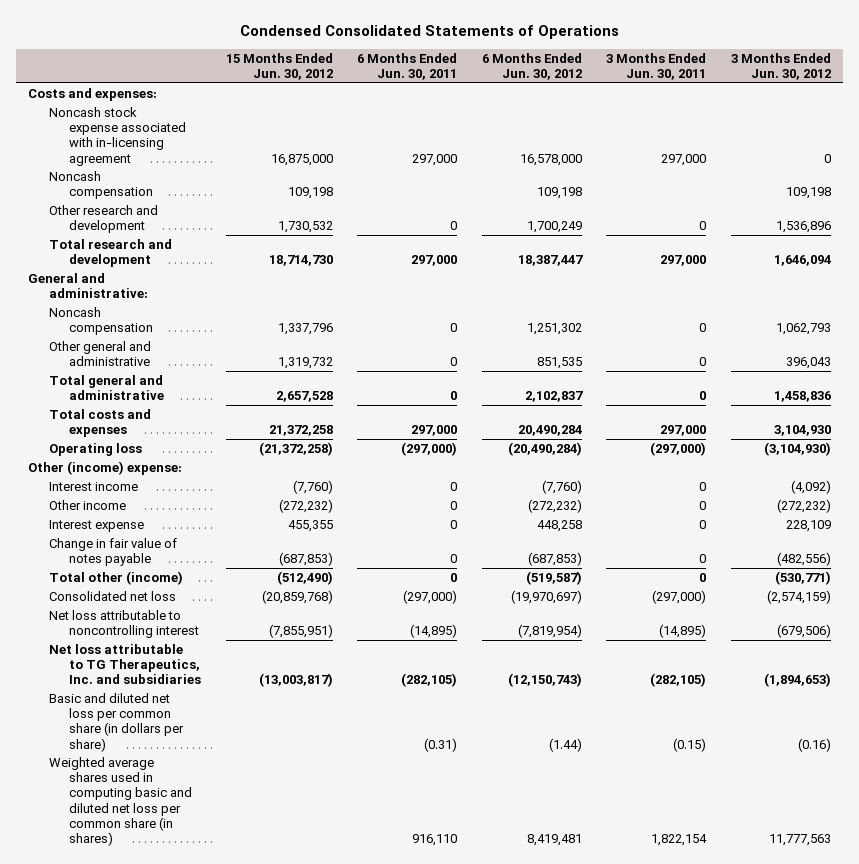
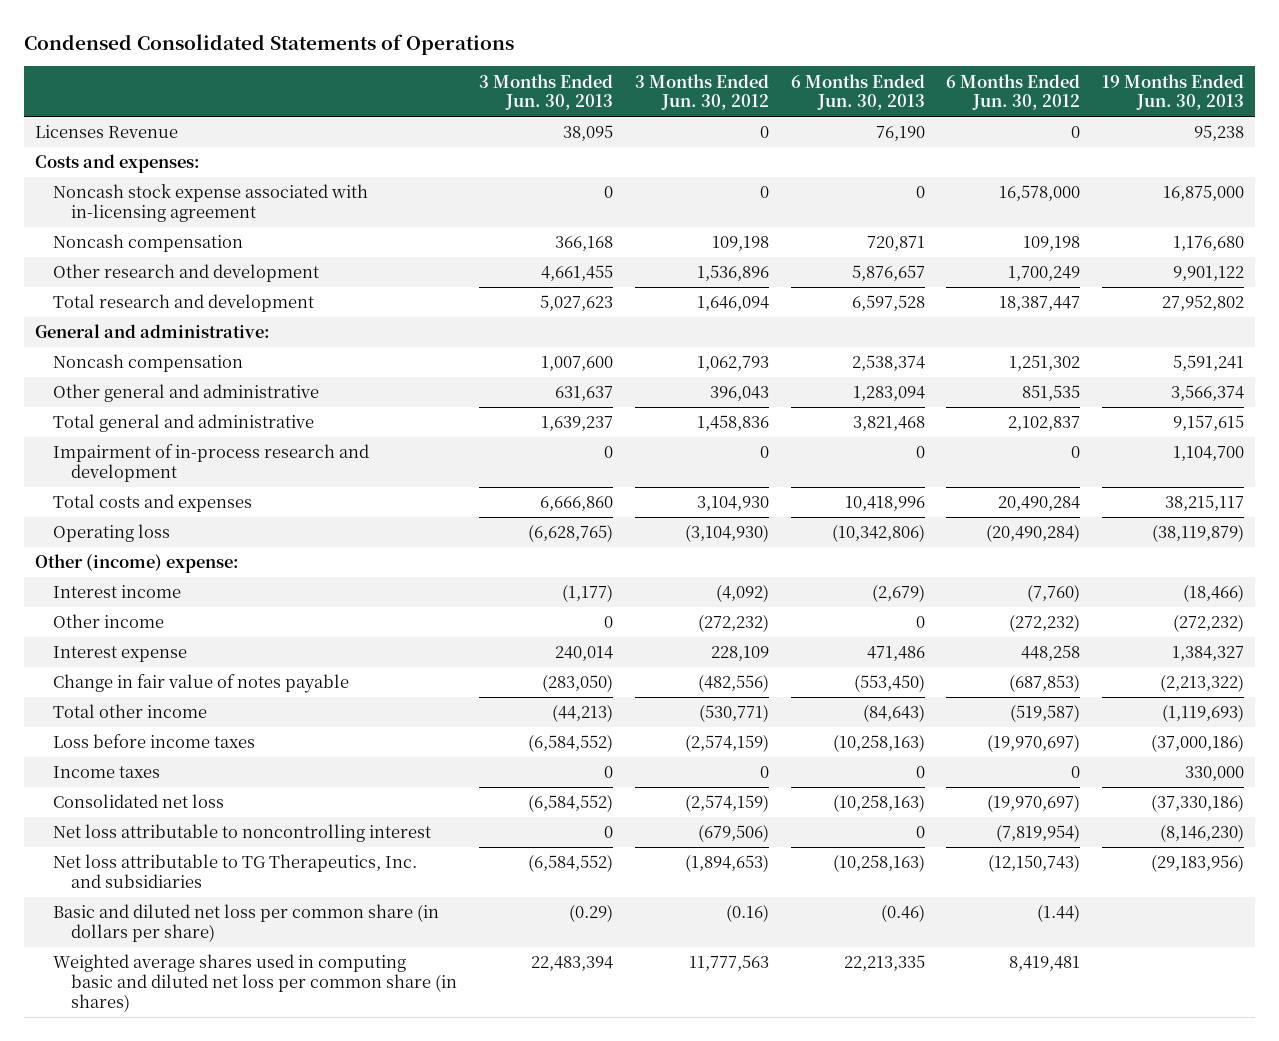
[225,52,333,81] 15 Months Ended Jun. 30, 2012 -> none
[357,52,458,81] 6 Months Ended Jun. 30, 2011 -> none
[606,52,707,81] 3 Months Ended Jun. 30, 2011 -> none
none -> [478,73,613,111] 3 Months Ended Jun. 30, 2013
none -> [790,73,925,111] 6 Months Ended Jun. 30, 2013
none -> [1102,73,1245,111] 19 Months Ended Jun. 30, 2013
none -> [34,125,178,139] Licenses Revenue
none -> [53,444,370,482] Impairment of in-process research and development
[48,570,183,585] Total other (income) -> [53,704,208,719] Total other income
none -> [53,734,256,749] Loss before income taxes
none -> [53,766,161,779] Income taxes

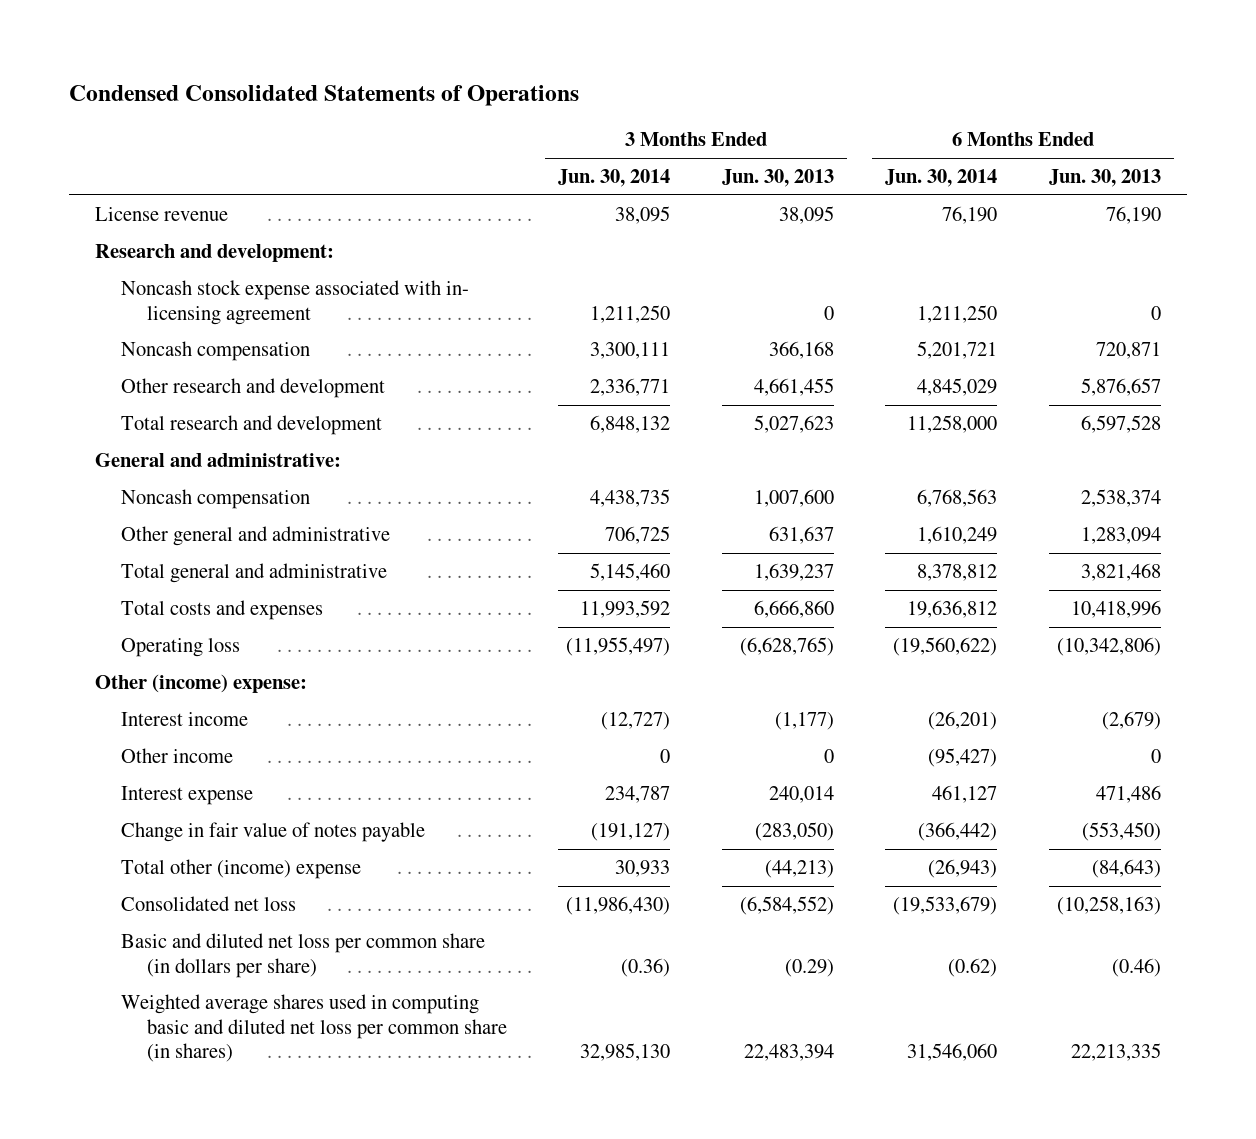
[634,73,769,111] 3 Months Ended Jun. 30, 2012 -> none
[946,73,1081,111] 6 Months Ended Jun. 30, 2012 -> none
[1102,73,1245,111] 19 Months Ended Jun. 30, 2013 -> none
none -> [558,169,671,188] Jun. 30, 2014
none -> [885,169,998,188] Jun. 30, 2014
[34,154,200,174] Costs and expenses: -> none
[34,125,178,139] Licenses Revenue -> [95,207,229,222] License revenue
none -> [95,244,335,263] Research and development:
[53,184,369,222] Noncash stock expense associated with in-licensing agreement -> [120,280,469,325] Noncash stock expense associated with in- licensing agreement
[53,444,370,482] Impairment of in-process research and development -> none
[53,734,256,749] Loss before income taxes -> none
[53,766,161,779] Income taxes -> none
[53,704,208,719] Total other income -> [120,859,361,880] Total other (income) expense
[53,824,432,843] Net loss attributable to noncontrolling interest -> none
[53,854,418,888] Net loss attributable to TG Therapeutics, Inc. and subsidiaries -> none

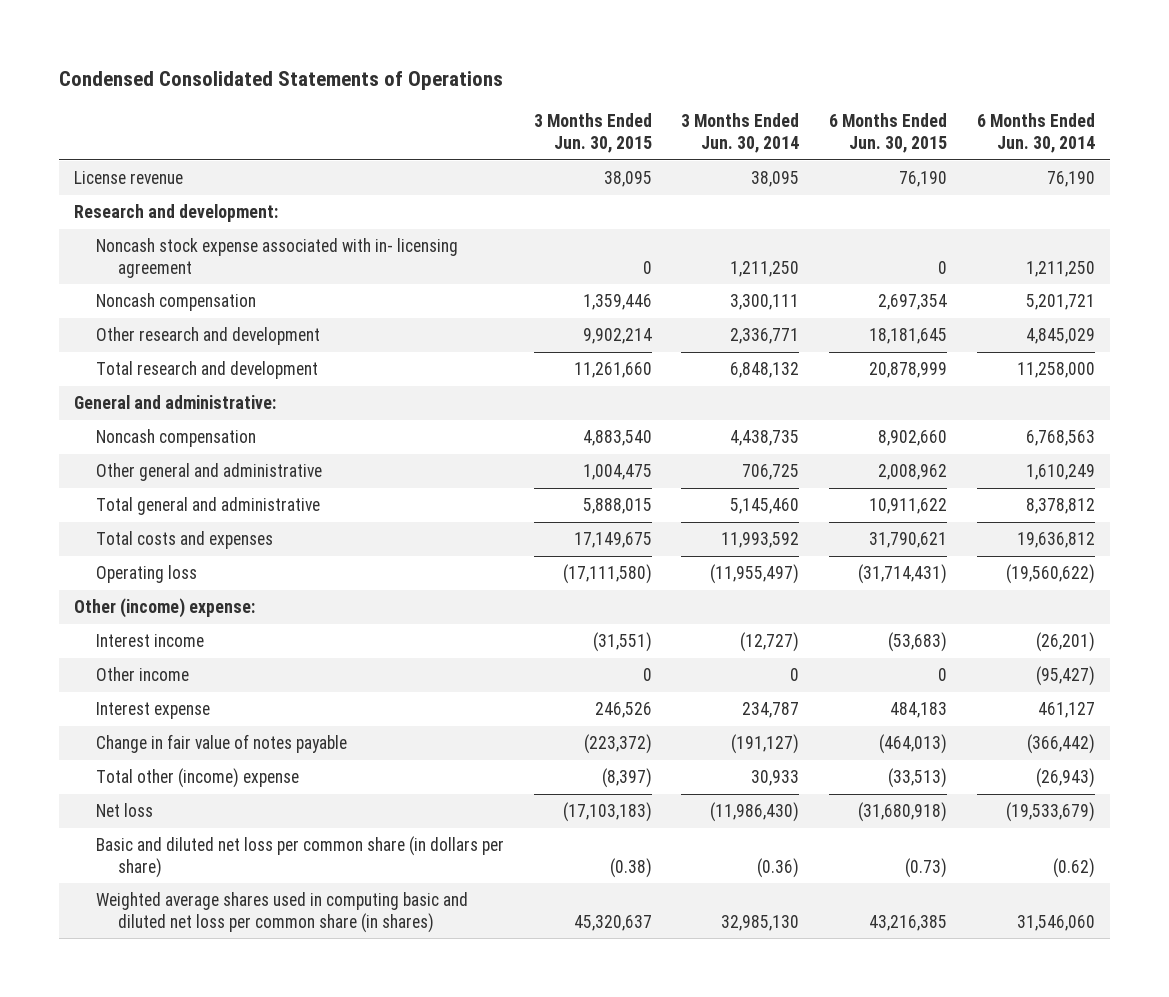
[721,169,834,188] Jun. 30, 2013 -> none
[1048,169,1161,188] Jun. 30, 2013 -> none
none -> [533,113,652,153] 3 Months Ended Jun. 30, 2015
none -> [829,113,948,153] 6 Months Ended Jun. 30, 2015
[120,896,296,912] Consolidated net loss -> [96,803,154,818] Net loss

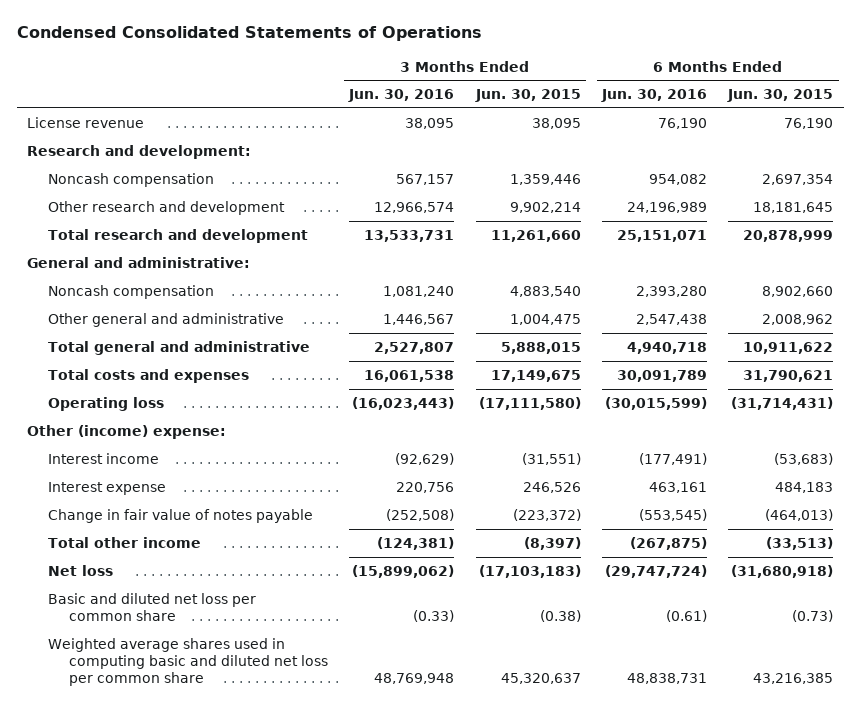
[681,113,800,153] 3 Months Ended Jun. 30, 2014 -> none
[976,113,1095,153] 6 Months Ended Jun. 30, 2014 -> none
none -> [348,89,455,103] Jun. 30, 2016
none -> [601,89,708,103] Jun. 30, 2016
[96,238,459,278] Noncash stock expense associated with in- licensing agreement -> none
[96,667,190,682] Other income -> none
[96,768,300,789] Total other (income) expense -> [48,536,202,548] Total other income
[96,836,505,878] Basic and diluted net loss per common share (in dollars per share) -> [48,592,257,621] Basic and diluted net loss per common share
[96,892,469,933] Weighted average shares used in computing basic and diluted net loss per common share (in shares) -> [48,637,329,686] Weighted average shares used in computing basic and diluted net loss per common share

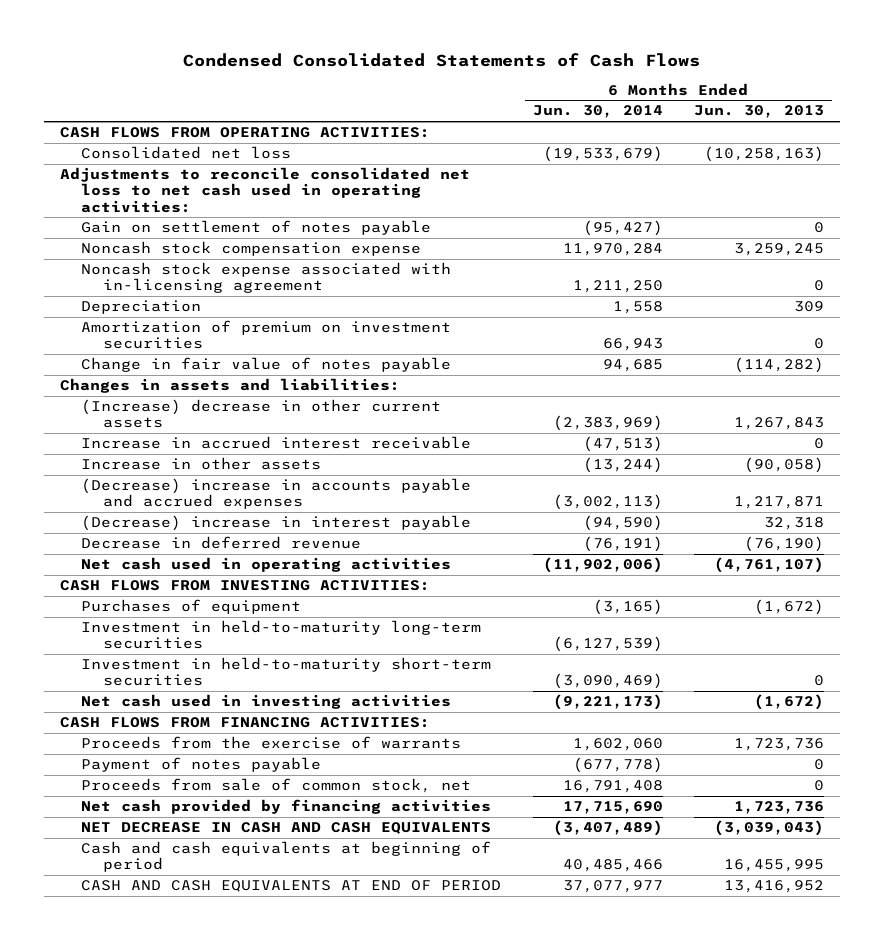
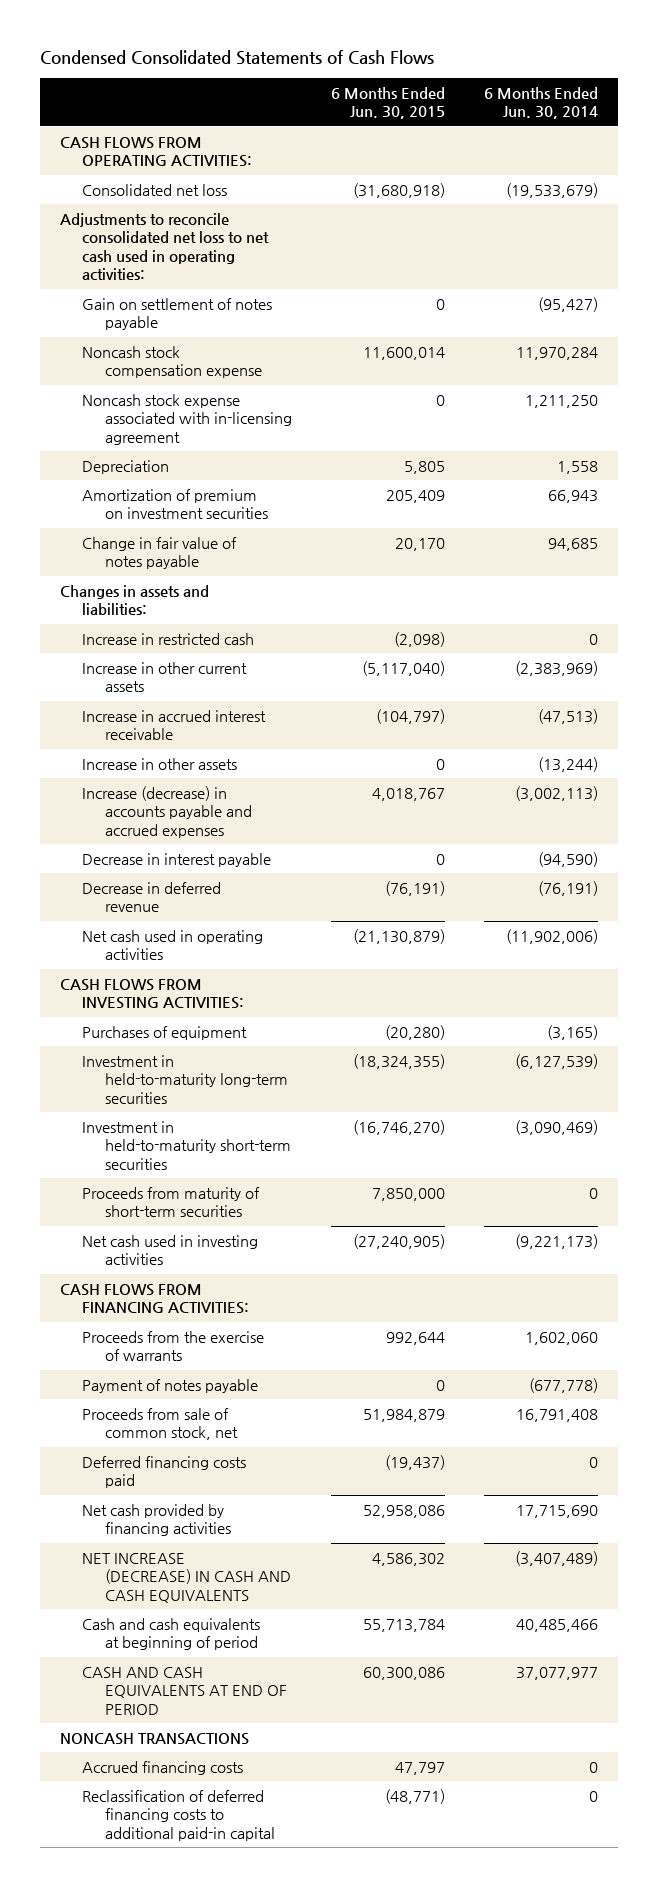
[693,105,824,119] Jun. 30, 2013 -> none
none -> [330,86,445,120] 6 Months Ended Jun. 30, 2015
none -> [82,632,255,645] Increase in restricted cash
[81,399,442,429] (Increase) decrease in other current assets -> [82,661,248,693] Increase in other current assets
[81,478,472,510] (Decrease) increase in accounts payable and accrued expenses -> [82,785,252,838] Increase (decrease) in accounts payable and accrued expenses
[81,515,472,532] (Decrease) increase in interest payable -> [82,852,272,867] Decrease in interest payable
none -> [82,1186,261,1218] Proceeds from maturity of short-term securities
none -> [82,1455,247,1489] Deferred financing costs paid
[81,822,492,835] NET DECREASE IN CASH AND CASH EQUIVALENTS -> [82,1552,291,1603] NET INCREASE (DECREASE) IN CASH AND CASH EQUIVALENTS
none -> [59,1732,249,1745] NONCASH TRANSACTIONS
none -> [82,1760,244,1775] Accrued financing costs
none -> [82,1789,275,1841] Reclassification of deferred financing costs to additional paid-in capital

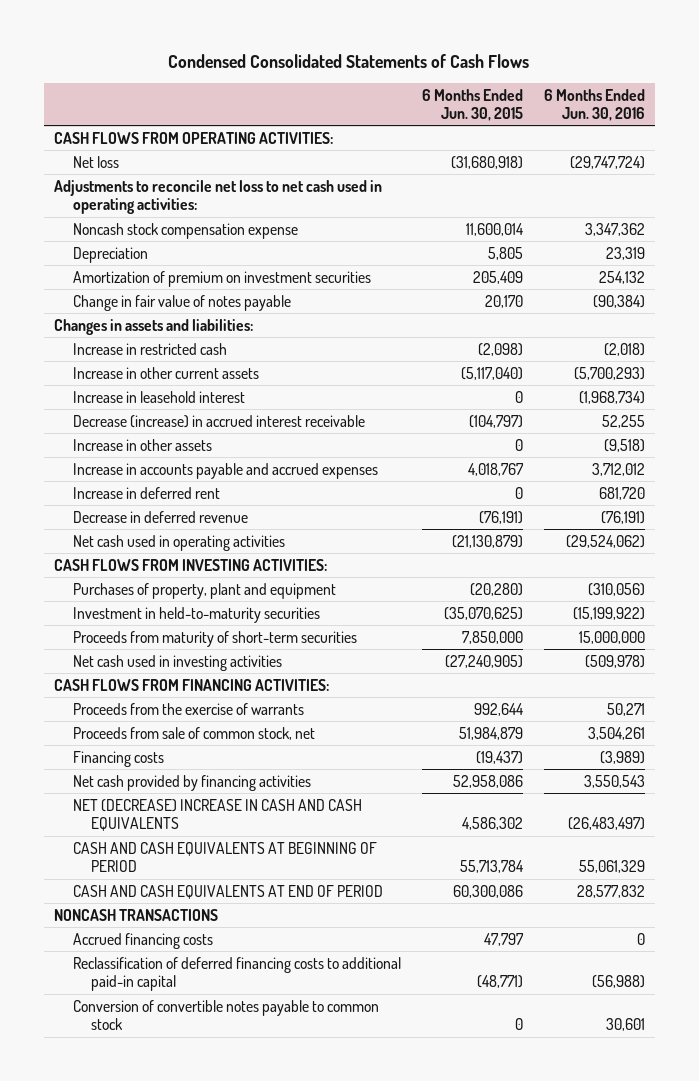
[484,86,599,120] 6 Months Ended Jun. 30, 2014 -> none
none -> [543,88,645,121] 6 Months Ended Jun. 30, 2016
[82,297,273,331] Gain on settlement of notes payable -> none
[82,183,228,196] Consolidated net loss -> [72,155,119,168] Net loss
[59,212,270,281] Adjustments to reconcile consolidated net loss to net cash used in operating activities: -> [54,179,383,214] Adjustments to reconcile net loss to net cash used in operating activities:
[82,393,292,445] Noncash stock expense associated with in-licensing agreement -> none
none -> [72,390,245,403] Increase in leasehold interest
[82,709,267,741] Increase in accrued interest receivable -> [72,414,365,428] Decrease (increase) in accrued interest receivable
[82,852,272,867] Decrease in interest payable -> none
[82,785,252,838] Increase (decrease) in accounts payable and accrued expenses -> [72,462,378,479] Increase in accounts payable and accrued expenses
none -> [72,486,220,499] Increase in deferred rent
[82,1054,288,1104] Investment in held-to-maturity long-term securities -> none
[82,1025,248,1040] Purchases of equipment -> [72,582,336,599] Purchases of property, plant and equipment
[82,1120,291,1170] Investment in held-to-maturity short-term securities -> [72,606,320,623] Investment in held-to-maturity securities
[352,1119,445,1135] (16,746,270) -> [443,606,523,620] (35,070,625)
[82,1378,259,1393] Payment of notes payable -> none
[82,1455,247,1489] Deferred financing costs paid -> [72,750,164,767] Financing costs
[82,1552,291,1603] NET INCREASE (DECREASE) IN CASH AND CASH EQUIVALENTS -> [72,798,362,831] NET (DECREASE) INCREASE IN CASH AND CASH EQUIVALENTS
[82,1617,261,1651] Cash and cash equivalents at beginning of period -> [72,841,377,872] CASH AND CASH EQUIVALENTS AT BEGINNING OF PERIOD
none -> [72,999,379,1030] Conversion of convertible notes payable to common stock

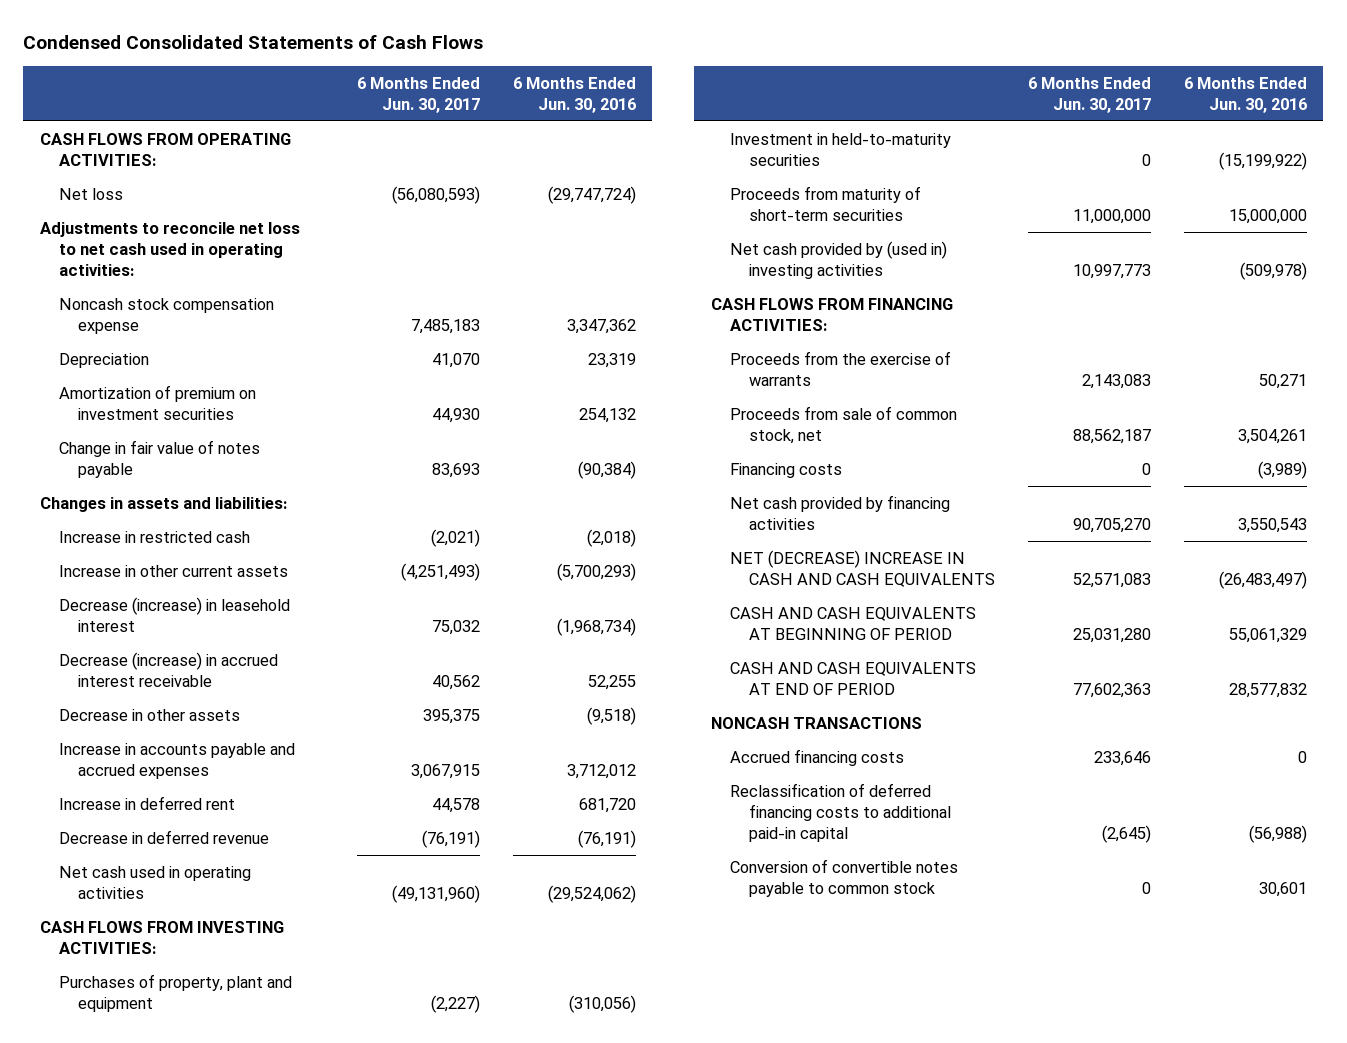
[421,88,523,121] 6 Months Ended Jun. 30, 2015 -> none
none -> [356,76,480,113] 6 Months Ended Jun. 30, 2017
[72,390,245,403] Increase in leasehold interest -> [58,596,290,632] Decrease (increase) in leasehold interest
[72,438,212,451] Increase in other assets -> [58,708,240,721] Decrease in other assets
[72,654,282,671] Net cash used in investing activities -> [729,240,947,279] Net cash provided by (used in) investing activities

